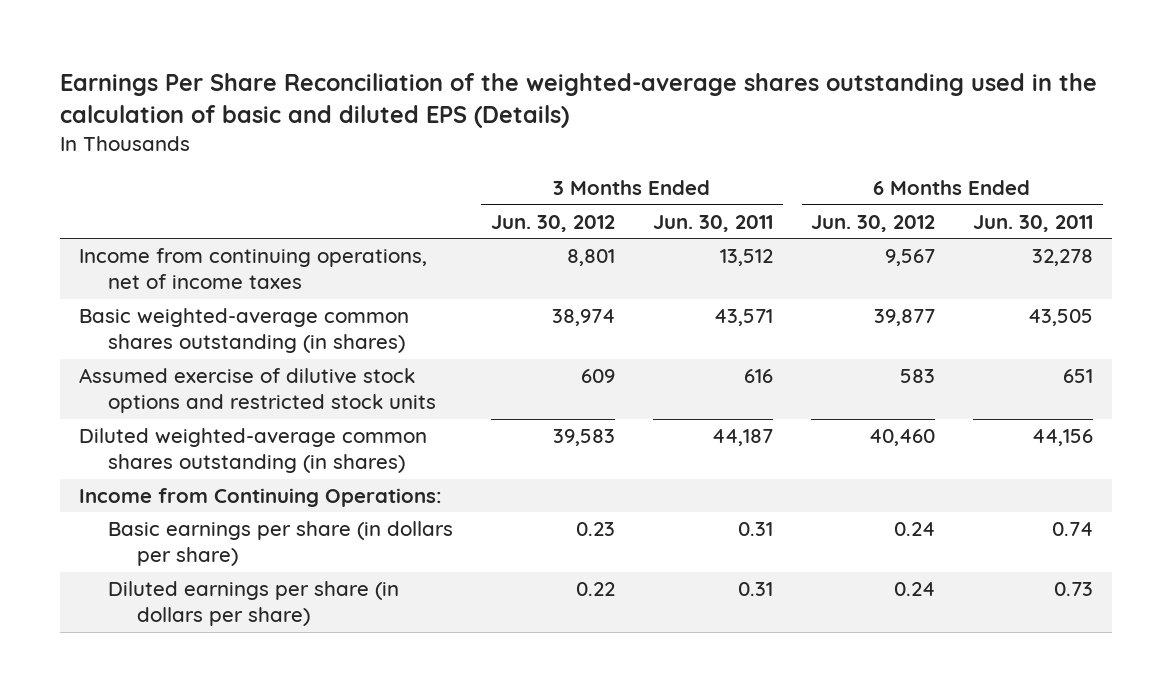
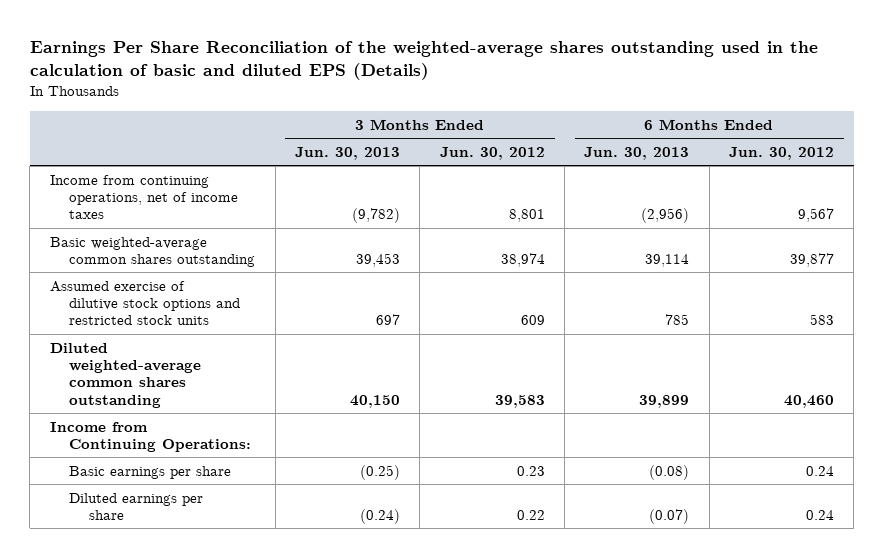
[653,214,774,232] Jun. 30, 2011 -> none
[973,214,1094,232] Jun. 30, 2011 -> none
none -> [295,147,401,161] Jun. 30, 2013
none -> [584,147,690,161] Jun. 30, 2013
[78,307,409,354] Basic weighted-average common shares outstanding (in shares) -> [49,236,256,268] Basic weighted-average common shares outstanding
[78,427,427,474] Diluted weighted-average common shares outstanding (in shares) -> [49,342,202,408] Diluted weighted-average common shares outstanding
[107,520,453,567] Basic earnings per share (in dollars per share) -> [69,465,232,479] Basic earnings per share
[107,580,399,627] Diluted earnings per share (in dollars per share) -> [69,492,204,521] Diluted earnings per share

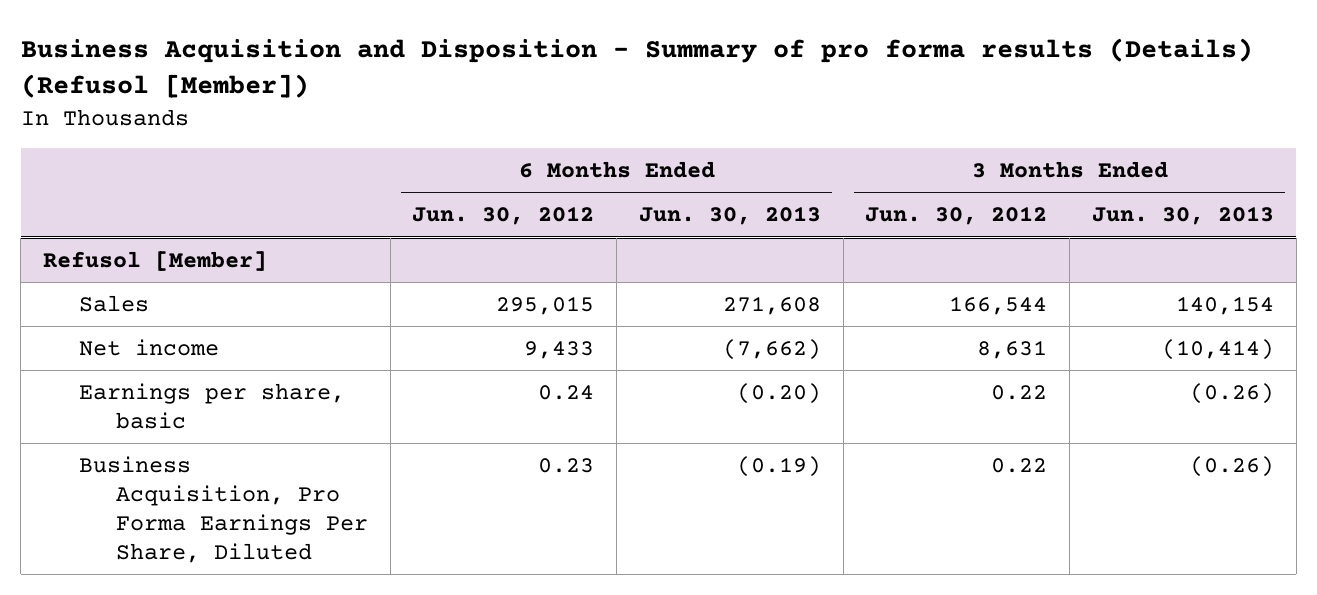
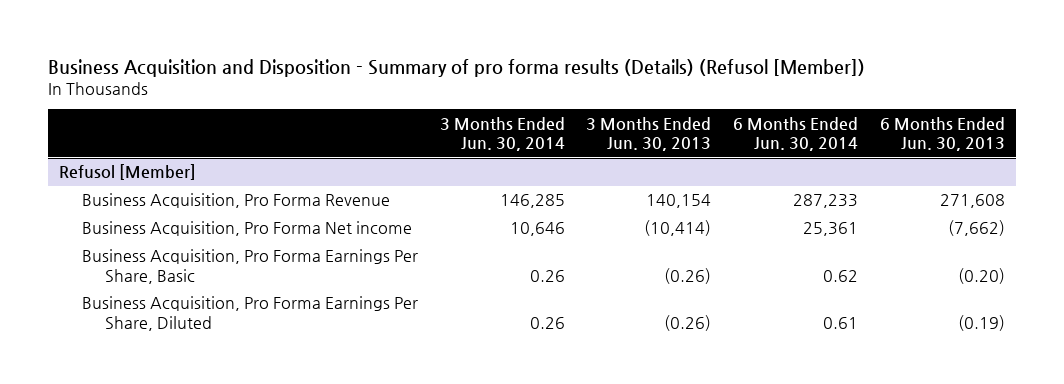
[412,206,595,226] Jun. 30, 2012 -> none
[865,206,1048,226] Jun. 30, 2012 -> none
none -> [439,116,565,152] 3 Months Ended Jun. 30, 2014
none -> [733,116,859,152] 6 Months Ended Jun. 30, 2014
[79,294,150,312] Sales -> [81,193,390,209] Business Acquisition, Pro Forma Revenue
[79,338,220,356] Net income -> [81,221,412,237] Business Acquisition, Pro Forma Net income
[79,382,346,429] Earnings per share, basic -> [81,249,418,285] Business Acquisition, Pro Forma Earnings Per Share, Basic

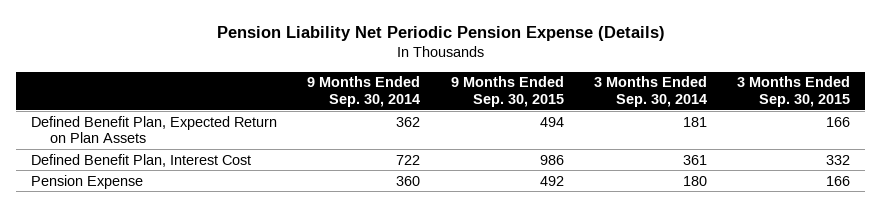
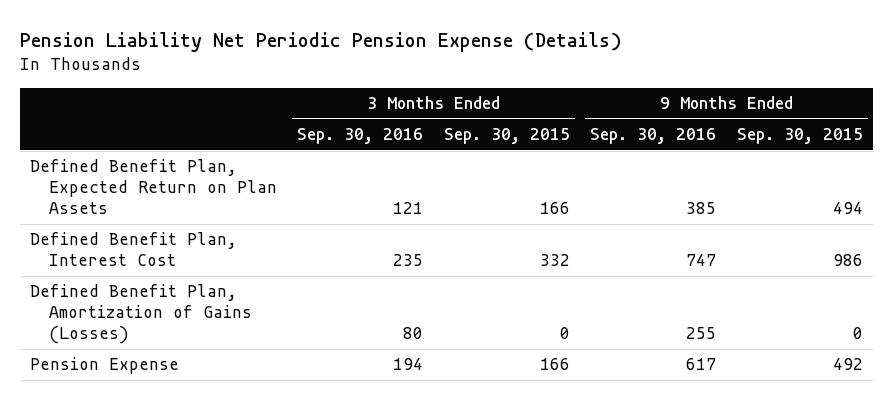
[307,76,421,108] 9 Months Ended Sep. 30, 2014 -> none
[593,76,707,108] 3 Months Ended Sep. 30, 2014 -> none
none -> [297,128,424,145] Sep. 30, 2016
none -> [590,128,717,145] Sep. 30, 2016
none -> [30,284,252,345] Defined Benefit Plan, Amortization of Gains (Losses)

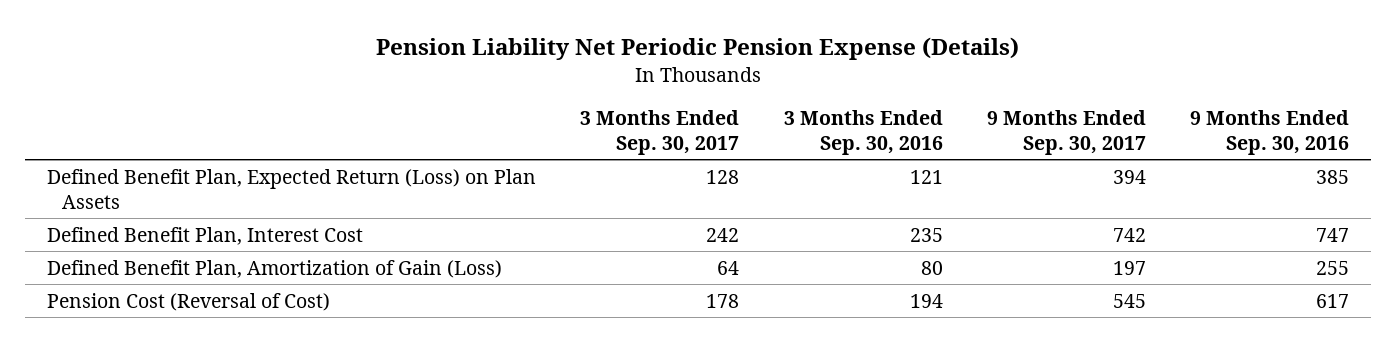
[443,128,570,145] Sep. 30, 2015 -> none
[736,128,863,145] Sep. 30, 2015 -> none
none -> [580,109,740,155] 3 Months Ended Sep. 30, 2017
none -> [986,109,1146,155] 9 Months Ended Sep. 30, 2017
[30,159,277,215] Defined Benefit Plan, Expected Return on Plan Assets -> [47,168,537,209] Defined Benefit Plan, Expected Return (Loss) on Plan Assets
[30,284,252,345] Defined Benefit Plan, Amortization of Gains (Losses) -> [47,259,503,278] Defined Benefit Plan, Amortization of Gain (Loss)
[30,357,180,375] Pension Expense -> [47,292,331,311] Pension Cost (Reversal of Cost)

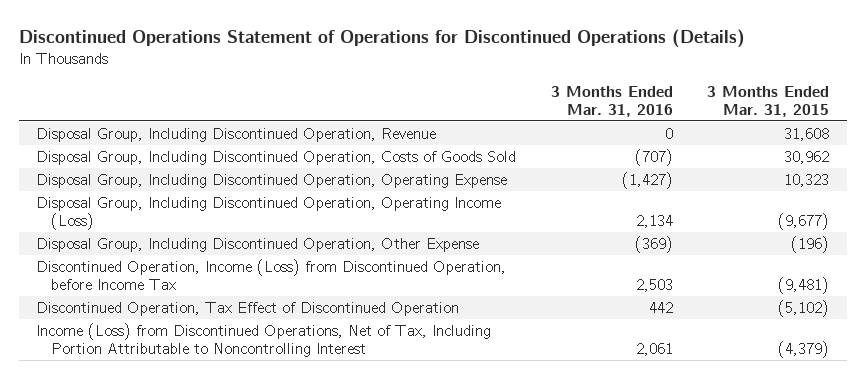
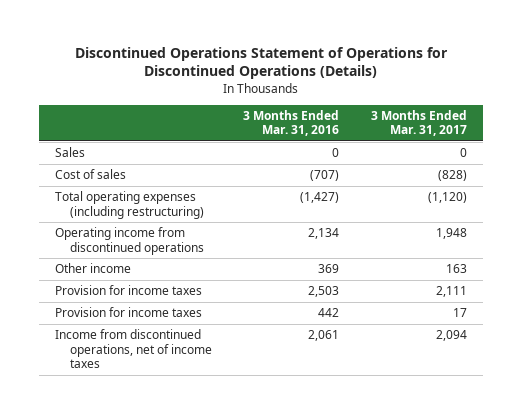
[707,85,830,117] 3 Months Ended Mar. 31, 2015 -> none
none -> [371,109,468,137] 3 Months Ended Mar. 31, 2017
[35,237,479,252] Disposal Group, Including Discontinued Operation, Other Expense -> none
[35,127,436,142] Disposal Group, Including Discontinued Operation, Revenue -> [55,147,86,158] Sales
[35,150,516,165] Disposal Group, Including Discontinued Operation, Costs of Goods Sold -> [55,169,127,180] Cost of sales
[35,173,507,188] Disposal Group, Including Discontinued Operation, Operating Expense -> [55,191,204,219] Total operating expenses (including restructuring)
[35,196,501,230] Disposal Group, Including Discontinued Operation, Operating Income (Loss) -> [55,227,204,255] Operating income from discontinued operations
none -> [55,263,132,274] Other income
[35,258,506,290] Discontinued Operation, Income (Loss) from Discontinued Operation, before Income Tax -> [55,285,203,296] Provision for income taxes
[35,301,459,316] Discontinued Operation, Tax Effect of Discontinued Operation -> [55,307,203,318] Provision for income taxes
[35,322,491,357] Income (Loss) from Discontinued Operations, Net of Tax, Including Portion Attributable to Noncontrolling Interest -> [55,329,212,368] Income from discontinued operations, net of income taxes

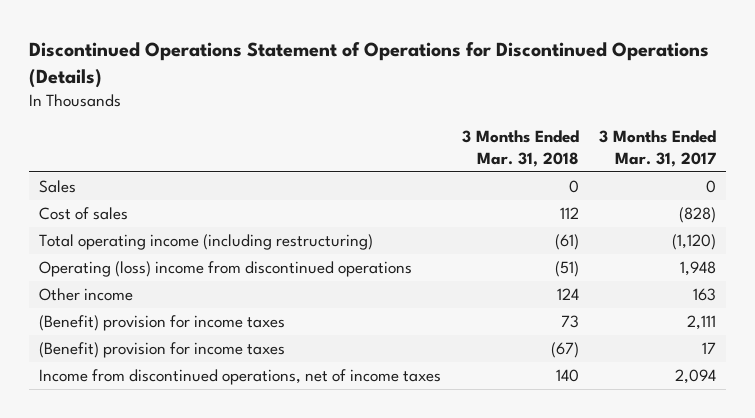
[243,109,340,137] 3 Months Ended Mar. 31, 2016 -> none
none -> [461,130,579,167] 3 Months Ended Mar. 31, 2018
[55,191,204,219] Total operating expenses (including restructuring) -> [39,234,374,251] Total operating income (including restructuring)
[55,227,204,255] Operating income from discontinued operations -> [39,261,413,278] Operating (loss) income from discontinued operations
[55,285,203,296] Provision for income taxes -> [39,315,286,332] (Benefit) provision for income taxes
[55,307,203,318] Provision for income taxes -> [39,342,286,359] (Benefit) provision for income taxes

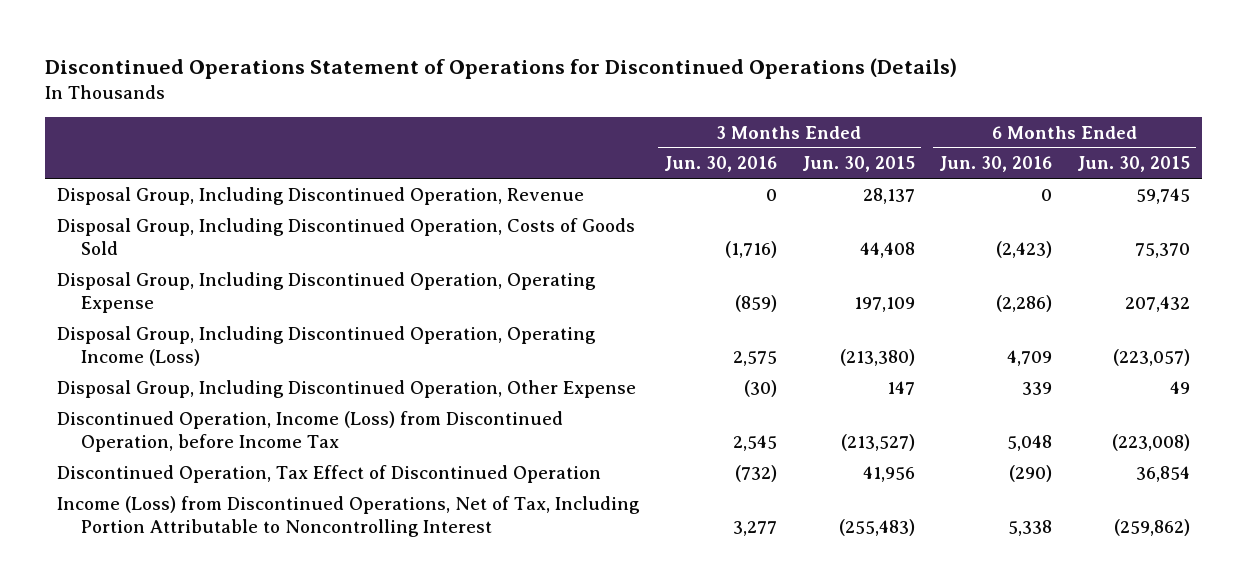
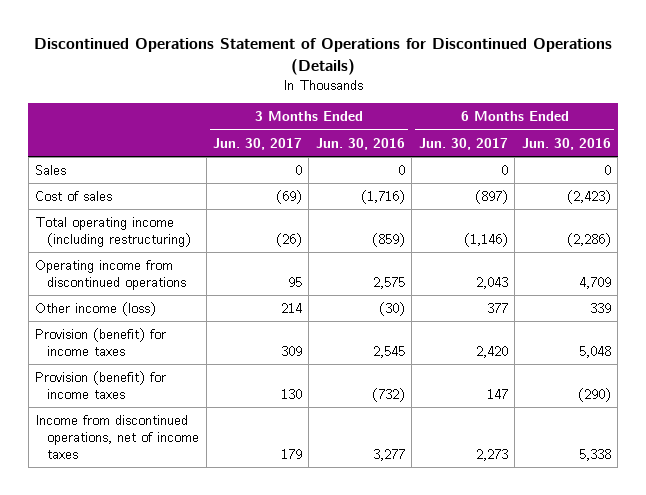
[801,156,915,173] Jun. 30, 2015 -> none
[1077,156,1191,173] Jun. 30, 2015 -> none
none -> [213,137,303,150] Jun. 30, 2017
none -> [418,137,508,150] Jun. 30, 2017
[57,186,585,205] Disposal Group, Including Discontinued Operation, Revenue -> [34,164,66,175] Sales
[57,217,636,256] Disposal Group, Including Discontinued Operation, Costs of Goods Sold -> [34,190,112,201] Cost of sales
[57,271,597,314] Disposal Group, Including Discontinued Operation, Operating Expense -> [34,216,192,247] Total operating income (including restructuring)
[57,325,597,367] Disposal Group, Including Discontinued Operation, Operating Income (Loss) -> [34,259,187,290] Operating income from discontinued operations
[57,379,637,398] Disposal Group, Including Discontinued Operation, Other Expense -> [34,301,156,316] Other income (loss)
[57,410,564,453] Discontinued Operation, Income (Loss) from Discontinued Operation, before Income Tax -> [34,327,166,356] Provision (benefit) for income taxes
[57,464,602,483] Discontinued Operation, Tax Effect of Discontinued Operation -> [34,370,166,399] Provision (benefit) for income taxes
[57,495,641,538] Income (Loss) from Discontinued Operations, Net of Tax, Including Portion Attributable to Noncontrolling Interest -> [34,414,200,459] Income from discontinued operations, net of income taxes

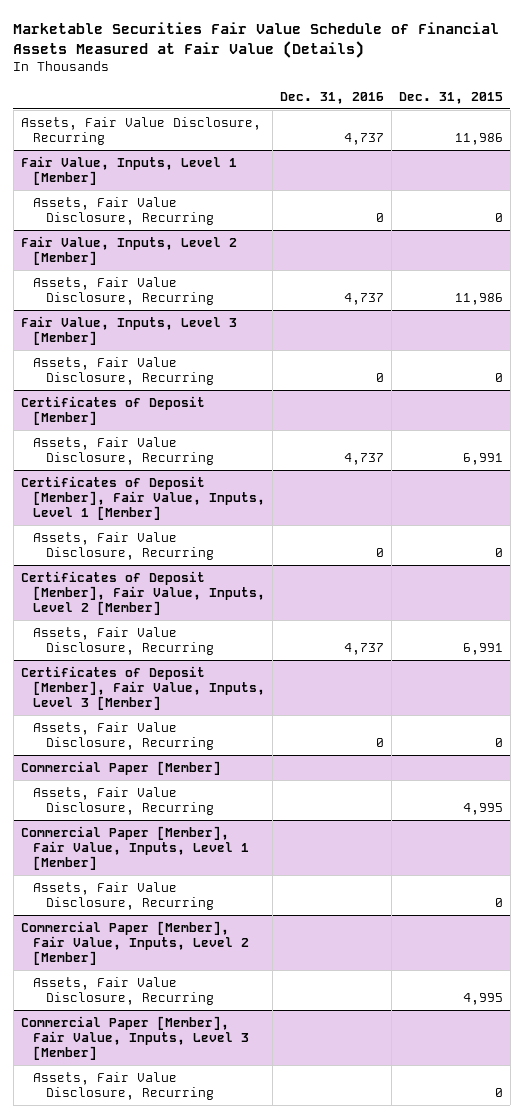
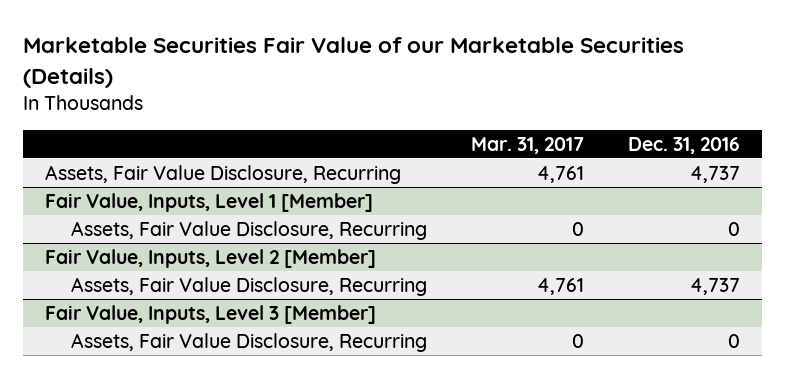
[13,21,500,58] Marketable Securities Fair Value Schedule of Financial Assets Measured at Fair Value (Details) -> [22,37,684,88] Marketable Securities Fair Value of our Marketable Securities (Details)
[399,92,504,105] Dec. 31, 2015 -> none
none -> [470,136,584,154] Mar. 31, 2017
[20,395,205,425] Certificates of Deposit [Member] -> none
[33,436,214,465] Assets, Fair Value Disclosure, Recurring -> none
[20,475,266,520] Certificates of Deposit [Member], Fair Value, Inputs, Level 1 [Member] -> none
[33,531,214,560] Assets, Fair Value Disclosure, Recurring -> none
[20,570,266,615] Certificates of Deposit [Member], Fair Value, Inputs, Level 2 [Member] -> none
[33,626,214,655] Assets, Fair Value Disclosure, Recurring -> none
[20,665,266,710] Certificates of Deposit [Member], Fair Value, Inputs, Level 3 [Member] -> none
[33,721,214,750] Assets, Fair Value Disclosure, Recurring -> none
[20,760,221,775] Commercial Paper [Member] -> none
[33,786,214,815] Assets, Fair Value Disclosure, Recurring -> none
[20,825,250,870] Commercial Paper [Member], Fair Value, Inputs, Level 1 [Member] -> none
[33,881,214,910] Assets, Fair Value Disclosure, Recurring -> none
[20,920,250,965] Commercial Paper [Member], Fair Value, Inputs, Level 2 [Member] -> none
[33,976,214,1005] Assets, Fair Value Disclosure, Recurring -> none
[20,1015,250,1060] Commercial Paper [Member], Fair Value, Inputs, Level 3 [Member] -> none
[33,1071,214,1100] Assets, Fair Value Disclosure, Recurring -> none

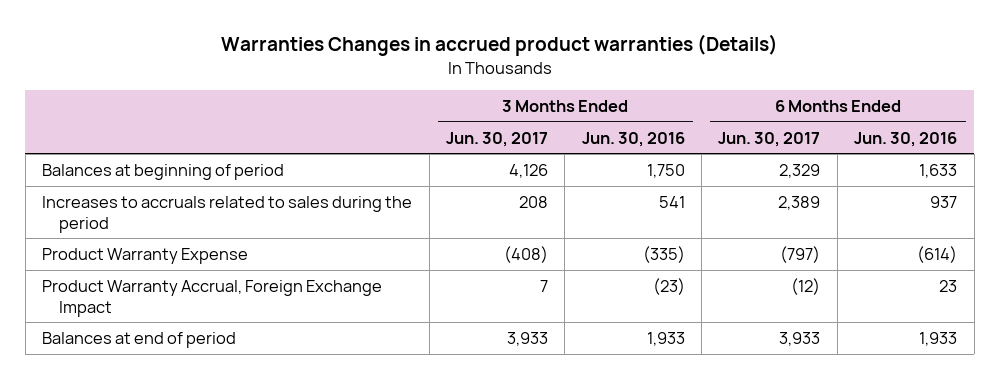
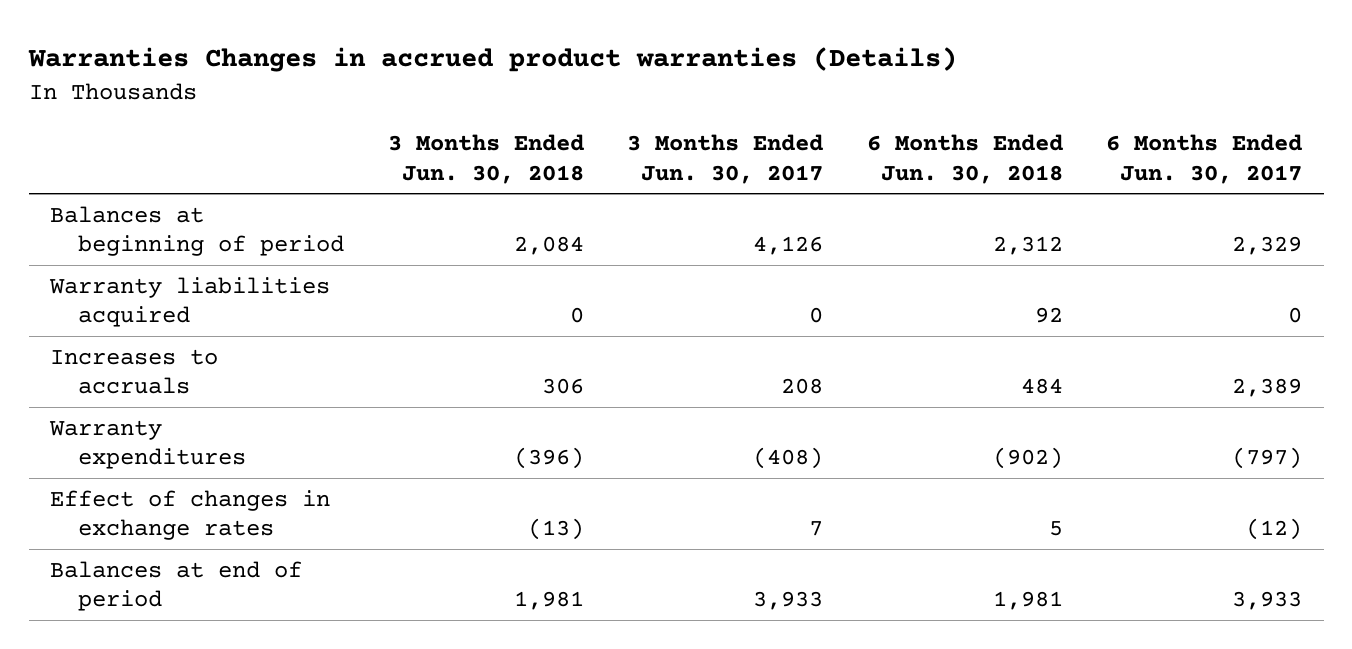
[581,131,685,147] Jun. 30, 2016 -> none
[854,131,958,147] Jun. 30, 2016 -> none
none -> [387,134,584,184] 3 Months Ended Jun. 30, 2018
none -> [866,134,1063,184] 6 Months Ended Jun. 30, 2018
none -> [49,276,331,327] Warranty liabilities acquired
[42,195,413,233] Increases to accruals related to sales during the period -> [50,348,219,394] Increases to accruals
[42,247,249,264] Product Warranty Expense -> [49,419,247,469] Warranty expenditures
[42,279,383,317] Product Warranty Accrual, Foreign Exchange Impact -> [50,489,331,540] Effect of changes in exchange rates

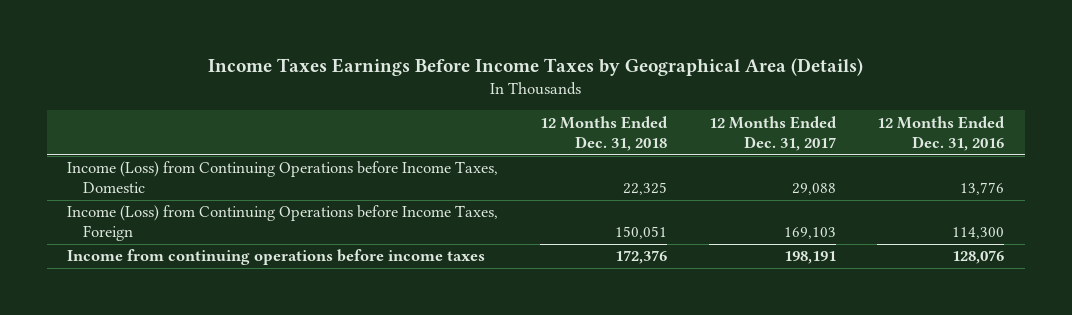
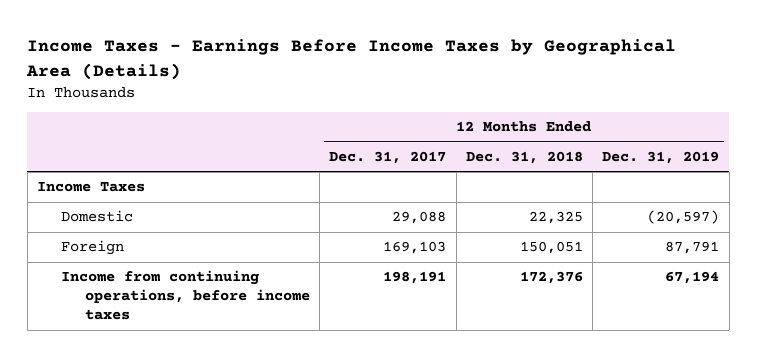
[207,58,863,77] Income Taxes Earnings Before Income Taxes by Geographical Area (Details) -> [26,39,677,80] Income Taxes - Earnings Before Income Taxes by Geographical Area (Details)
[877,115,1006,151] 12 Months Ended Dec. 31, 2016 -> none
none -> [602,150,720,164] Dec. 31, 2019
none -> [37,182,146,193] Income Taxes
[67,161,499,194] Income (Loss) from Continuing Operations before Income Taxes, Domestic -> [60,210,133,223] Domestic
[67,205,499,242] Income (Loss) from Continuing Operations before Income Taxes, Foreign -> [60,240,124,256] Foreign
[67,249,486,266] Income from continuing operations before income taxes -> [60,270,310,321] Income from continuing operations, before income taxes

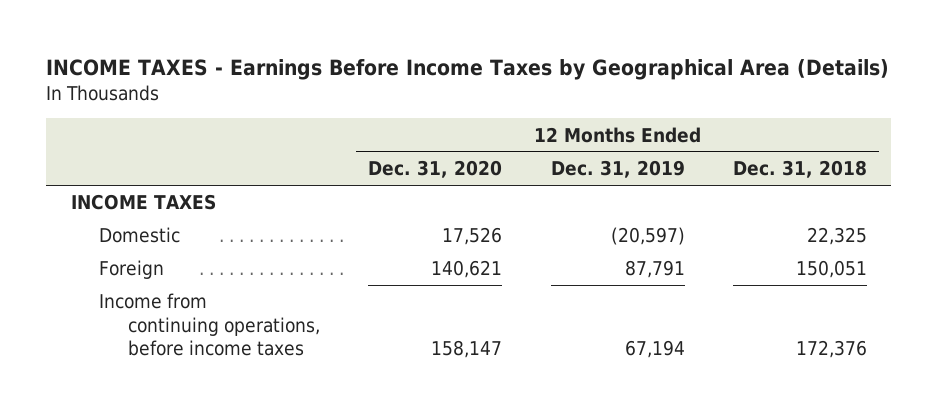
[26,39,677,80] Income Taxes - Earnings Before Income Taxes by Geographical Area (Details) -> [46,58,890,80] INCOME TAXES - Earnings Before Income Taxes by Geographical Area (Details)
[329,150,447,164] Dec. 31, 2017 -> none
none -> [368,160,503,179] Dec. 31, 2020
[37,182,146,193] Income Taxes -> [70,194,216,211] INCOME TAXES

